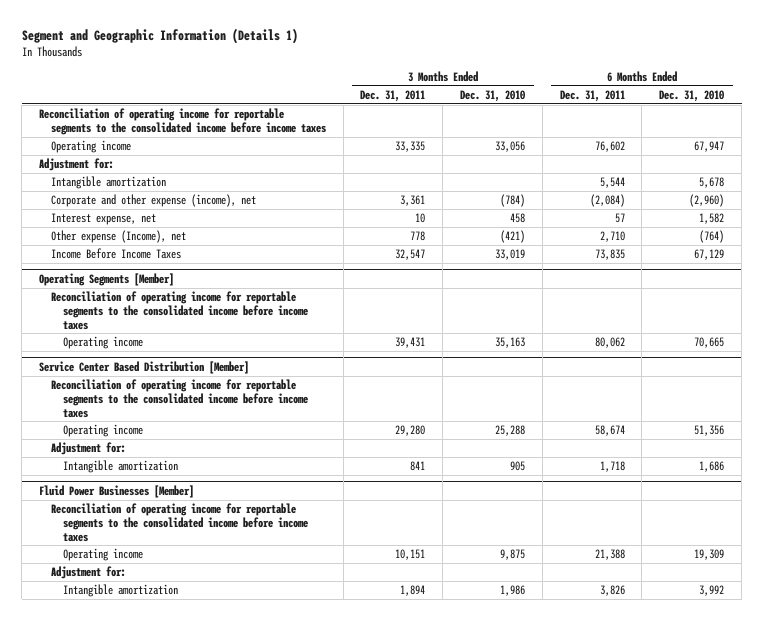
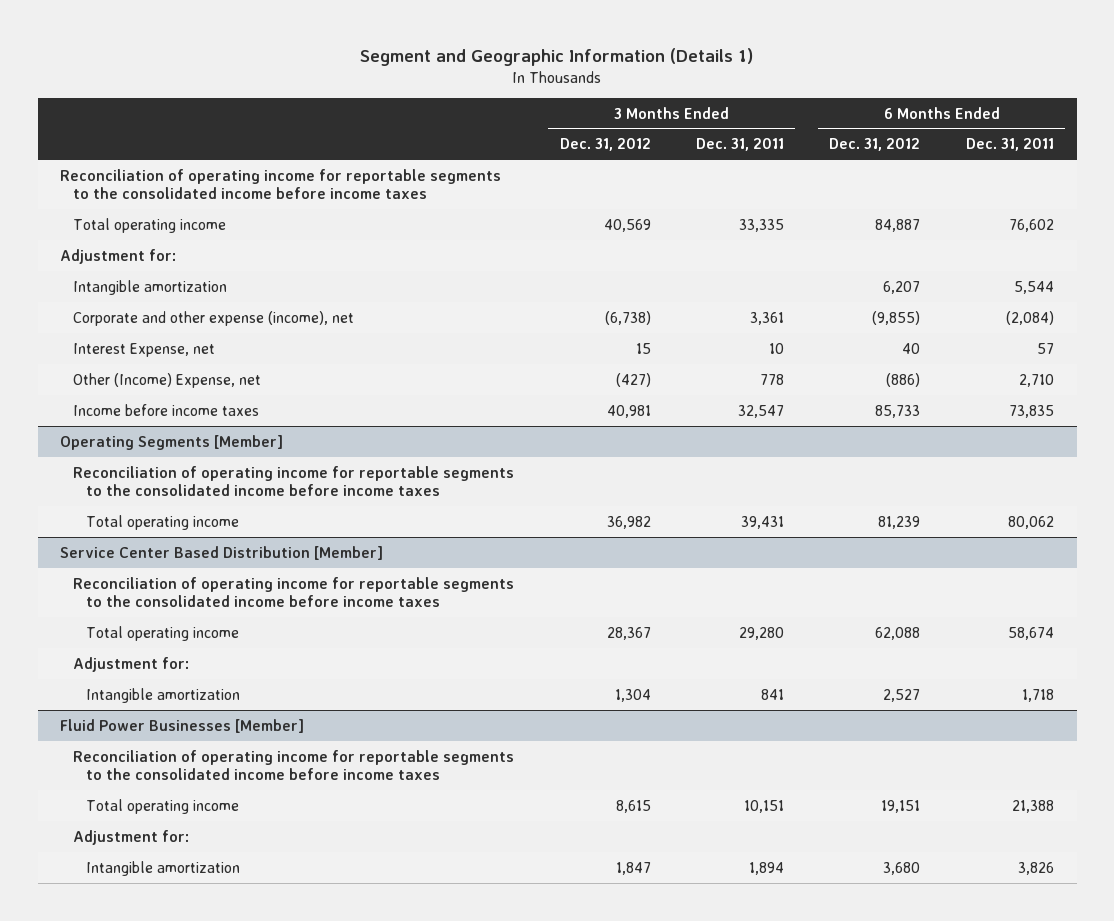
[460,89,526,102] Dec. 31, 2010 -> none
[659,89,725,102] Dec. 31, 2010 -> none
none -> [559,138,651,152] Dec. 31, 2012
none -> [829,138,921,152] Dec. 31, 2012
[50,140,131,154] Operating income -> [73,217,227,233] Total operating income
[50,213,156,226] Interest expense, net -> [73,342,216,357] Interest Expense, net
[50,230,186,244] Other expense (Income), net -> [73,372,262,388] Other (Income) Expense, net
[50,248,181,260] Income Before Income Taxes -> [73,403,260,416] Income before income taxes
[62,336,143,350] Operating income -> [85,514,239,530] Total operating income
[62,424,143,438] Operating income -> [85,625,239,641] Total operating income
[62,548,143,562] Operating income -> [85,798,239,814] Total operating income

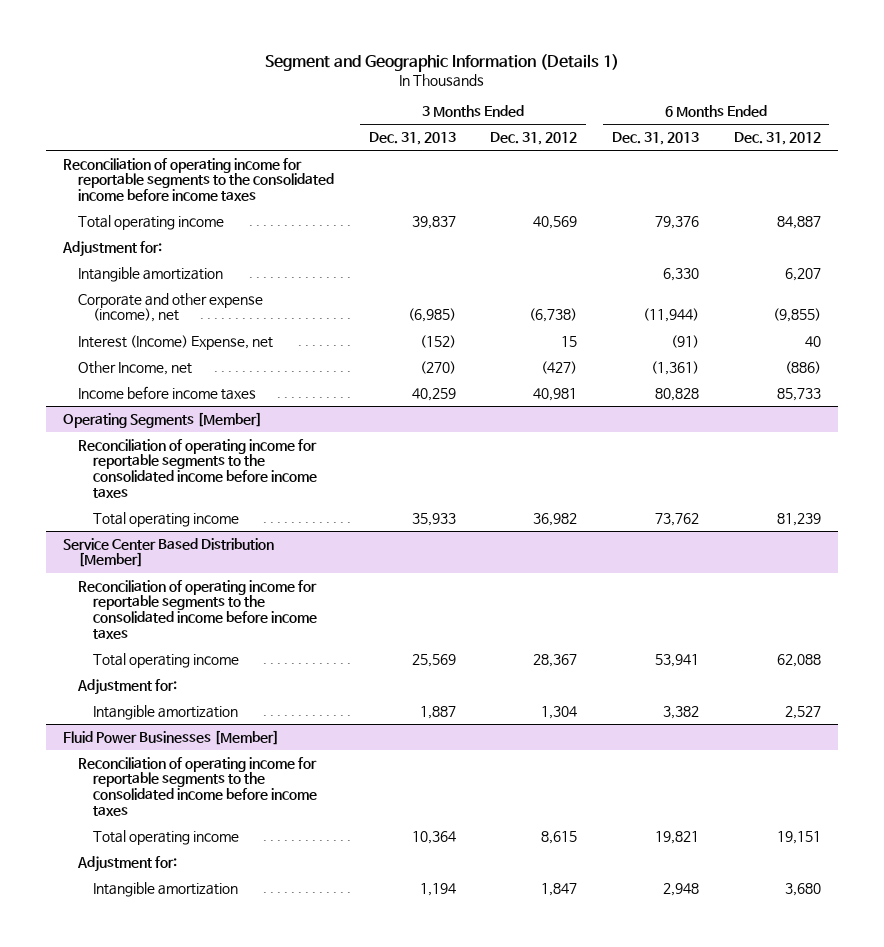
[696,138,785,152] Dec. 31, 2011 -> none
[965,138,1054,152] Dec. 31, 2011 -> none
none -> [368,131,456,145] Dec. 31, 2013
none -> [611,131,699,145] Dec. 31, 2013
[73,342,216,357] Interest Expense, net -> [78,334,274,350] Interest (Income) Expense, net
[73,372,262,388] Other (Income) Expense, net -> [78,360,193,375] Other Income, net

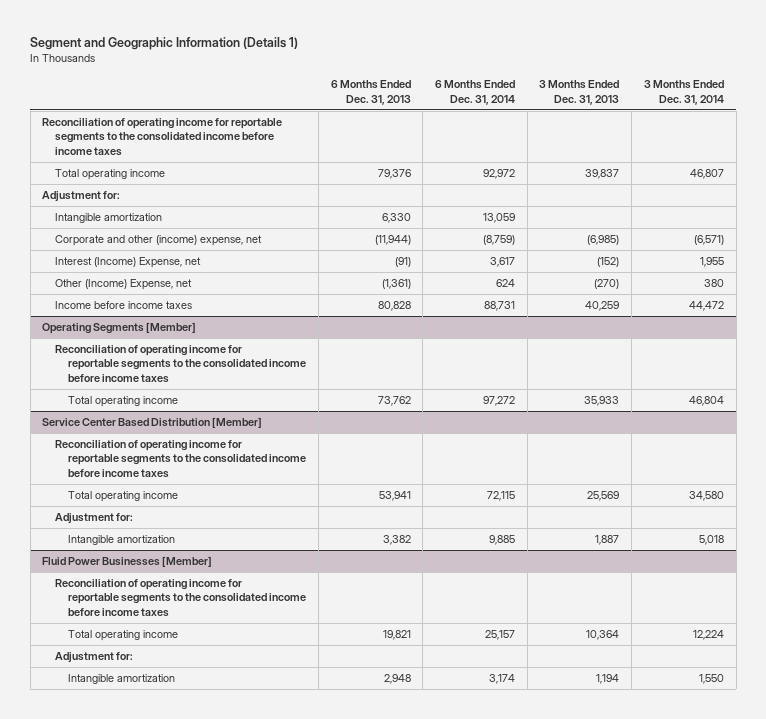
[490,131,578,145] Dec. 31, 2012 -> none
[733,131,821,145] Dec. 31, 2012 -> none
none -> [435,80,516,105] 6 Months Ended Dec. 31, 2014
none -> [643,80,724,105] 3 Months Ended Dec. 31, 2014
[78,292,264,323] Corporate and other expense (income), net -> [55,235,263,247] Corporate and other (income) expense, net
[78,360,193,375] Other Income, net -> [55,279,193,291] Other (Income) Expense, net

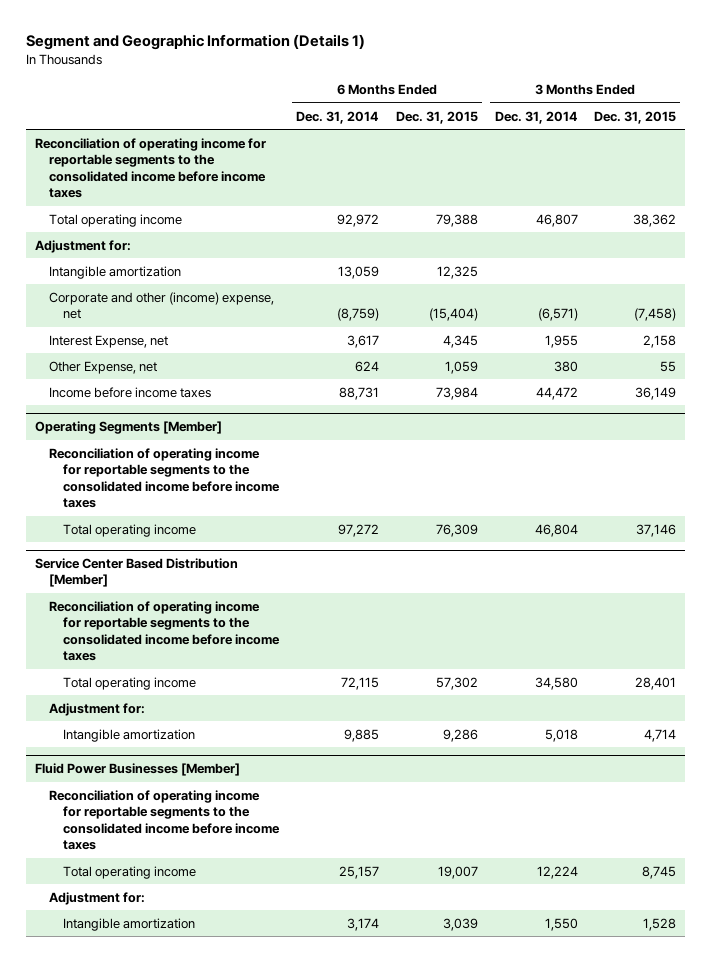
[330,80,411,105] 6 Months Ended Dec. 31, 2013 -> none
[539,80,620,105] 3 Months Ended Dec. 31, 2013 -> none
none -> [395,110,478,124] Dec. 31, 2015
none -> [594,110,677,124] Dec. 31, 2015
[55,257,202,269] Interest (Income) Expense, net -> [49,334,169,348] Interest Expense, net
[55,279,193,291] Other (Income) Expense, net -> [49,360,158,374] Other Expense, net

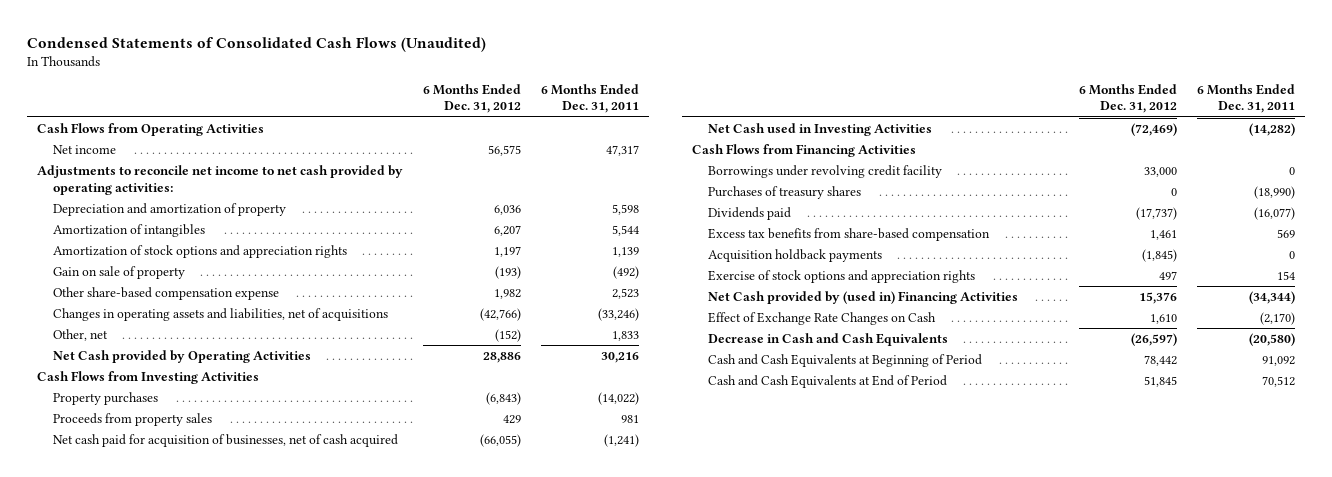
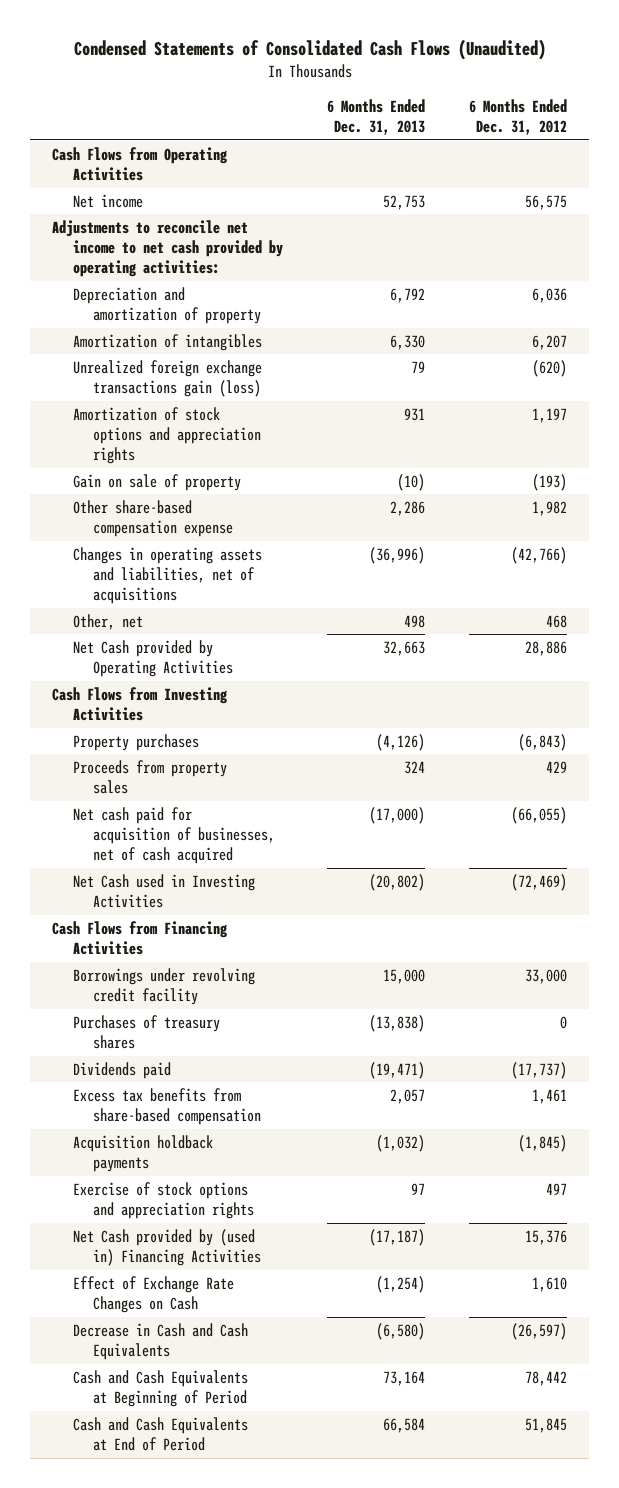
[541,83,640,114] 6 Months Ended Dec. 31, 2011 -> none
none -> [326,99,425,136] 6 Months Ended Dec. 31, 2013
none -> [72,359,262,398] Unrealized foreign exchange transactions gain (loss)
[495,328,522,342] (152) -> [545,614,567,628] 468

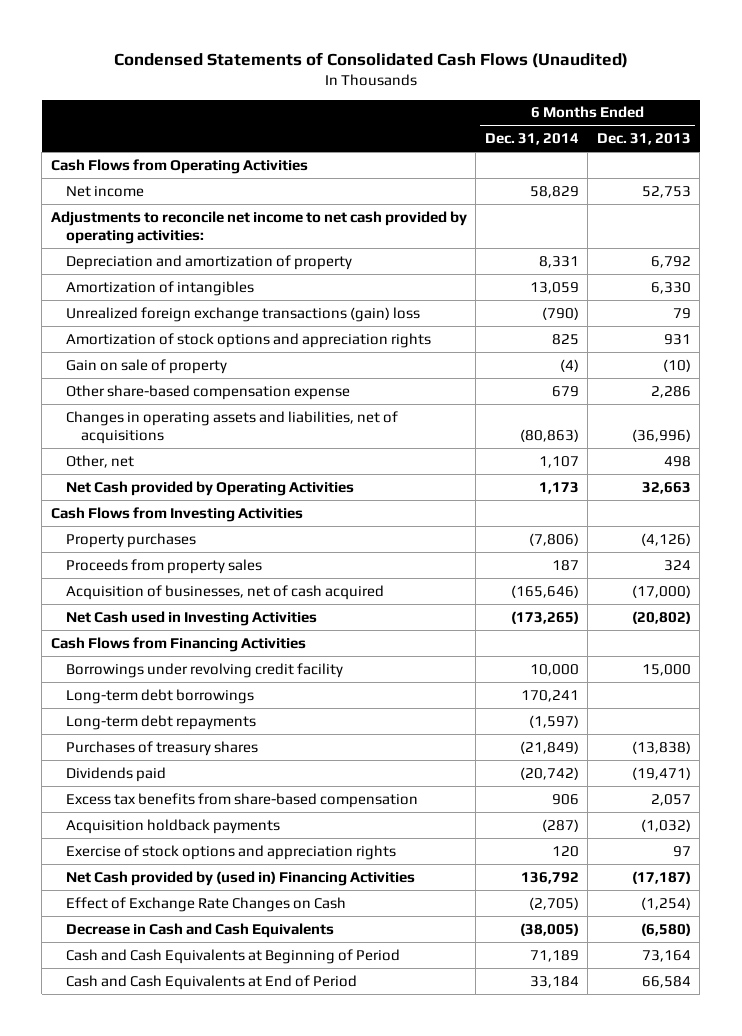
[468,99,567,136] 6 Months Ended Dec. 31, 2012 -> none
none -> [484,132,579,145] Dec. 31, 2014
[72,359,262,398] Unrealized foreign exchange transactions gain (loss) -> [66,306,421,322] Unrealized foreign exchange transactions (gain) loss
[72,806,275,865] Net cash paid for acquisition of businesses, net of cash acquired -> [66,584,385,600] Acquisition of businesses, net of cash acquired
none -> [66,688,255,704] Long-term debt borrowings
none -> [66,714,257,730] Long-term debt repayments

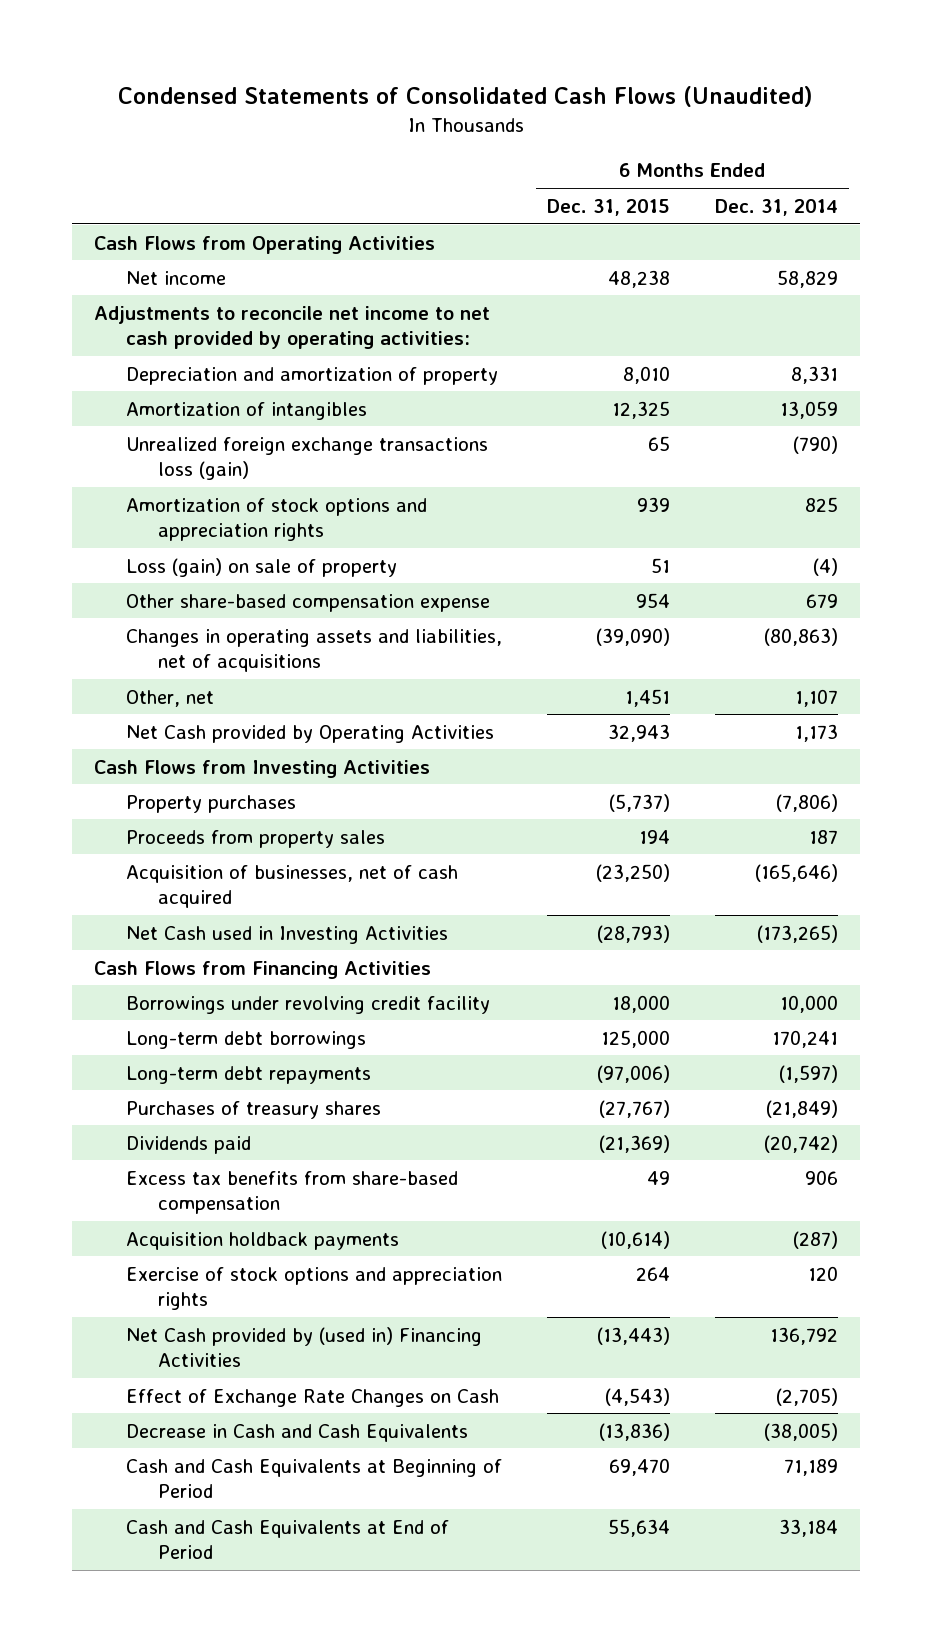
[596,132,691,145] Dec. 31, 2013 -> none
none -> [546,198,670,216] Dec. 31, 2015
[66,306,421,322] Unrealized foreign exchange transactions (gain) loss -> [126,436,489,481] Unrealized foreign exchange transactions loss (gain)
[66,358,228,374] Gain on sale of property -> [126,557,398,577] Loss (gain) on sale of property

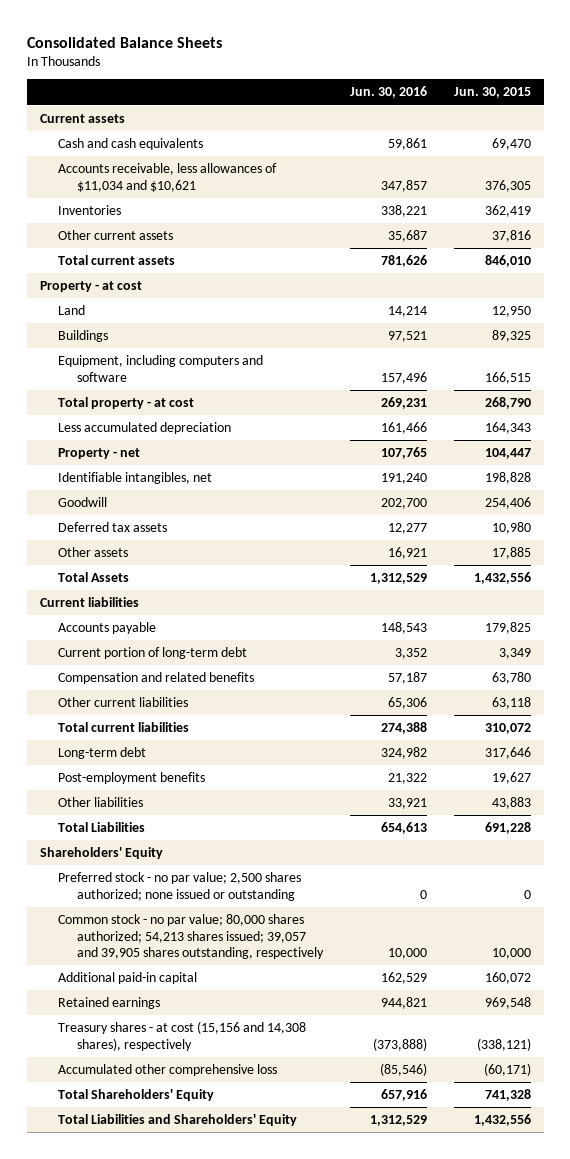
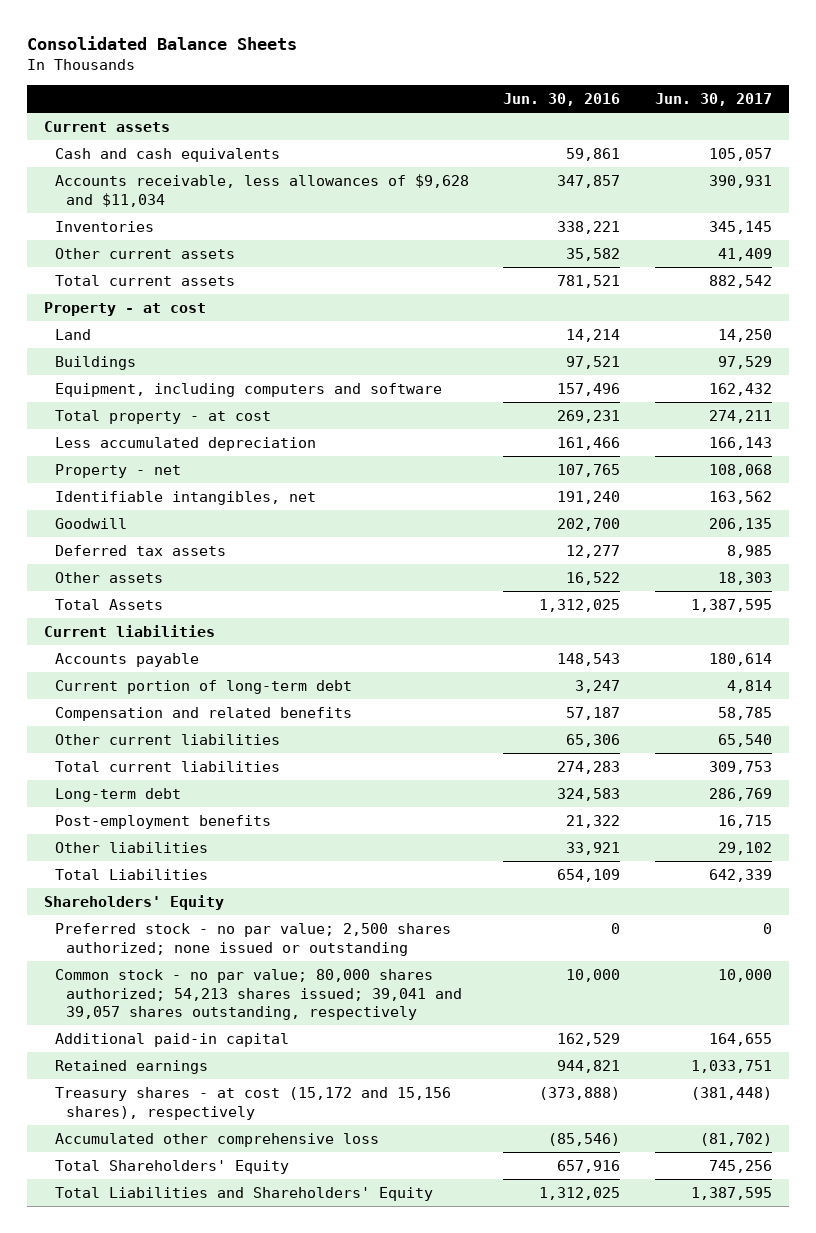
[453,87,531,99] Jun. 30, 2015 -> none
none -> [654,93,772,107] Jun. 30, 2017
[58,163,278,192] Accounts receivable, less allowances of $11,034 and $10,621 -> [55,174,470,207] Accounts receivable, less allowances of $9,628 and $11,034
[387,230,427,243] 35,687 -> [566,248,621,262] 35,582
[380,255,427,268] 781,626 -> [557,275,621,289] 781,521
[387,547,427,560] 16,921 -> [566,572,621,586] 16,522
[369,573,427,585] 1,312,529 -> [539,599,621,613] 1,312,025
[394,648,427,660] 3,352 -> [575,680,621,694] 3,247
[380,722,427,735] 274,388 -> [557,761,621,775] 274,283
[380,747,427,760] 324,982 -> [557,788,621,802] 324,583
[380,822,427,835] 654,613 -> [557,869,621,883] 654,109
[58,914,324,960] Common stock - no par value; 80,000 shares authorized; 54,213 shares issued; 39,057 and 39,905 shares outstanding, respectively -> [55,969,463,1021] Common stock - no par value; 80,000 shares authorized; 54,213 shares issued; 39,041 and 39,057 shares outstanding, respectively
[58,1021,307,1051] Treasury shares - at cost (15,156 and 14,308 shares), respectively -> [55,1087,452,1120] Treasury shares - at cost (15,172 and 15,156 shares), respectively
[369,1115,427,1127] 1,312,529 -> [539,1187,621,1201] 1,312,025

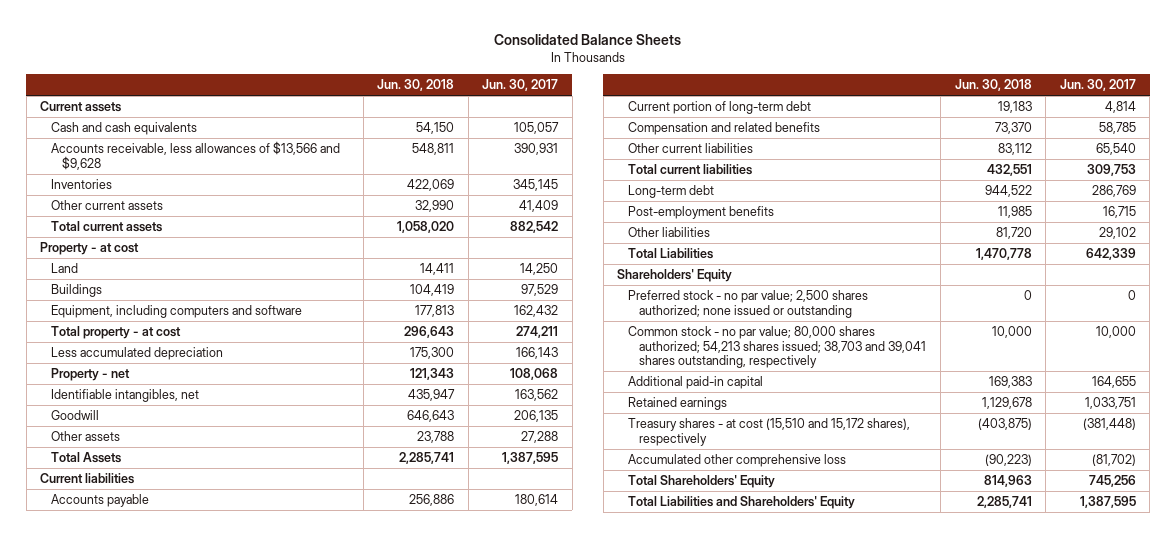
[503,93,621,107] Jun. 30, 2016 -> none
none -> [377,79,455,92] Jun. 30, 2018
[55,174,470,207] Accounts receivable, less allowances of $9,628 and $11,034 -> [51,140,341,170] Accounts receivable, less allowances of $13,566 and $9,628
[55,545,227,557] Deferred tax assets -> none
[717,572,772,586] 18,303 -> [521,430,559,443] 27,288
[55,969,463,1021] Common stock - no par value; 80,000 shares authorized; 54,213 shares issued; 39,041 and 39,057 shares outstanding, respectively -> [628,325,927,369] Common stock - no par value; 80,000 shares authorized; 54,213 shares issued; 38,703 and 39,041 shares outstanding, respectively
[55,1087,452,1120] Treasury shares - at cost (15,172 and 15,156 shares), respectively -> [628,417,911,446] Treasury shares - at cost (15,510 and 15,172 shares), respectively

